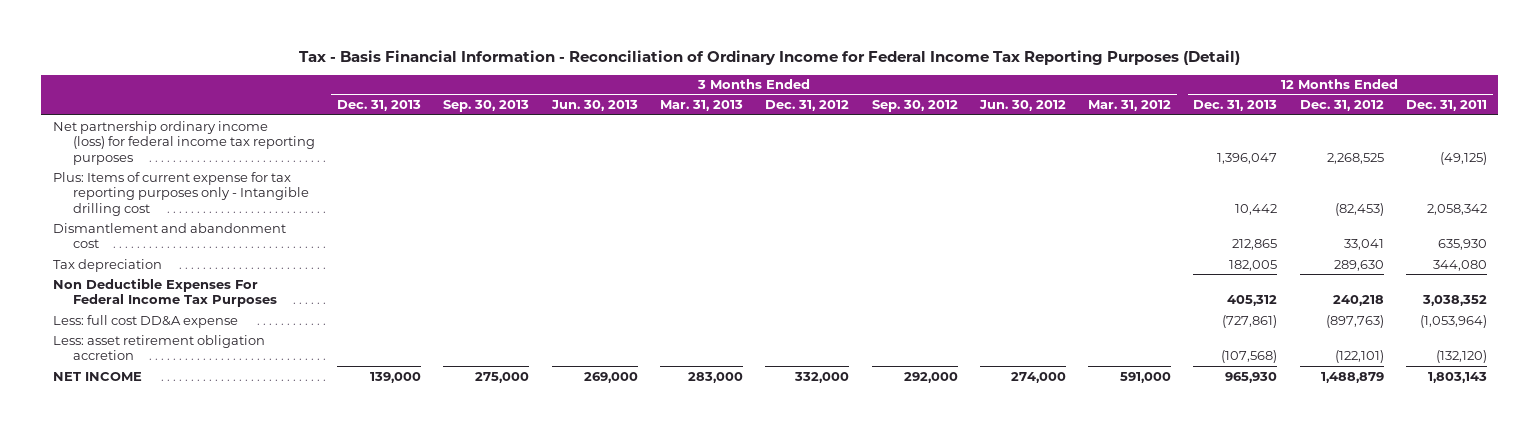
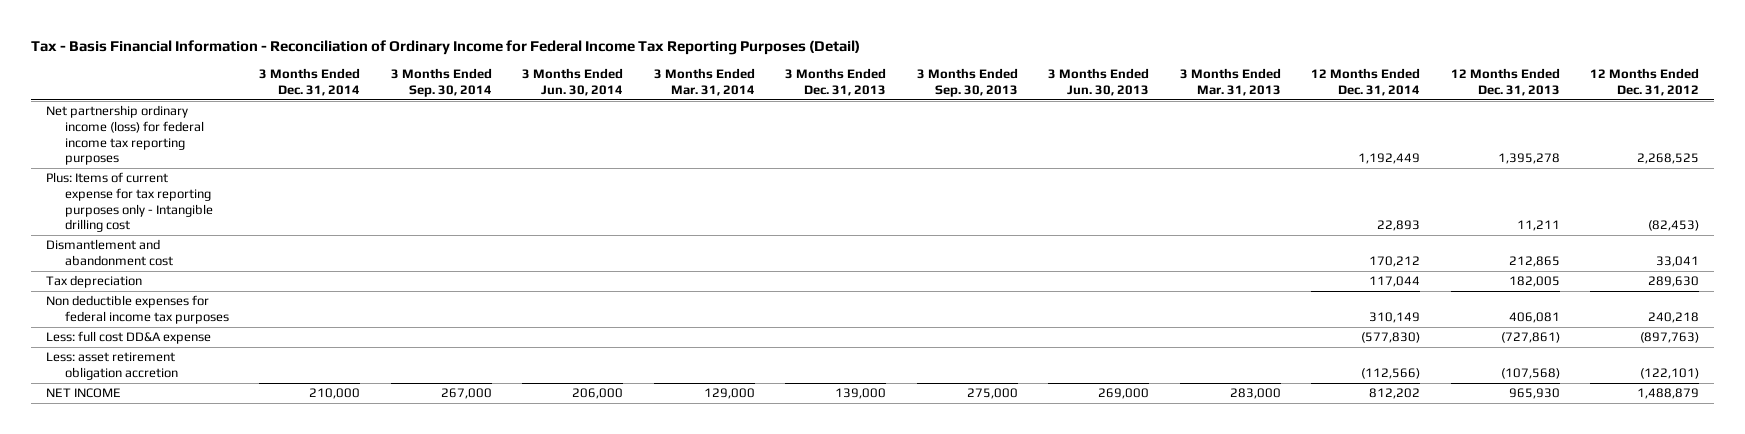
[765,100,850,112] Dec. 31, 2012 -> none
[871,100,958,113] Sep. 30, 2012 -> none
[978,100,1066,112] Jun. 30, 2012 -> none
[1088,100,1172,112] Mar. 31, 2012 -> none
[1406,100,1488,112] Dec. 31, 2011 -> none
none -> [259,67,361,96] 3 Months Ended Dec. 31, 2014
none -> [390,67,492,97] 3 Months Ended Sep. 30, 2014
none -> [522,67,624,96] 3 Months Ended Jun. 30, 2014
none -> [653,67,755,96] 3 Months Ended Mar. 31, 2014
none -> [1311,67,1421,96] 12 Months Ended Dec. 31, 2014
[1217,153,1278,165] 1,396,047 -> [1497,153,1560,165] 1,395,278
[1235,204,1278,216] 10,442 -> [1516,220,1560,232] 11,211
[52,277,277,308] Non Deductible Expenses For Federal Income Tax Purposes -> [46,295,229,324] Non deductible expenses for federal income tax purposes
[1227,295,1278,307] 405,312 -> [1508,311,1560,323] 406,081

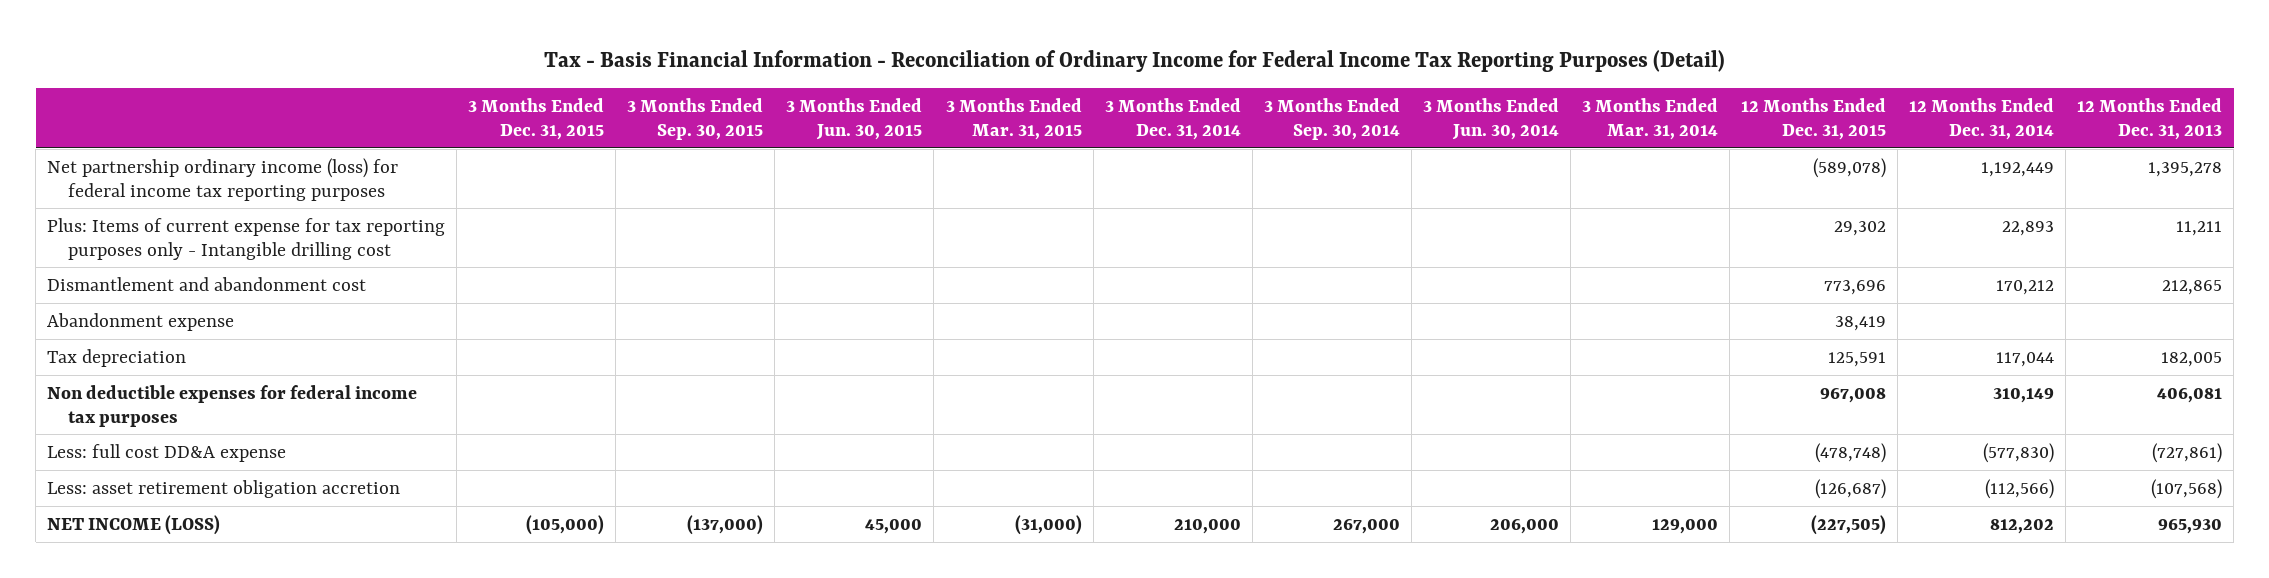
[785,67,887,96] 3 Months Ended Dec. 31, 2013 -> none
[916,67,1018,97] 3 Months Ended Sep. 30, 2013 -> none
[1048,67,1150,96] 3 Months Ended Jun. 30, 2013 -> none
[1179,67,1281,96] 3 Months Ended Mar. 31, 2013 -> none
[1590,67,1700,96] 12 Months Ended Dec. 31, 2012 -> none
none -> [468,97,605,140] 3 Months Ended Dec. 31, 2015
none -> [627,97,764,140] 3 Months Ended Sep. 30, 2015
none -> [786,97,923,140] 3 Months Ended Jun. 30, 2015
none -> [945,97,1082,140] 3 Months Ended Mar. 31, 2015
none -> [1740,97,1886,140] 12 Months Ended Dec. 31, 2015
none -> [47,312,235,331] Abandonment expense
[46,388,122,399] NET INCOME -> [47,514,221,535] NET INCOME (LOSS)

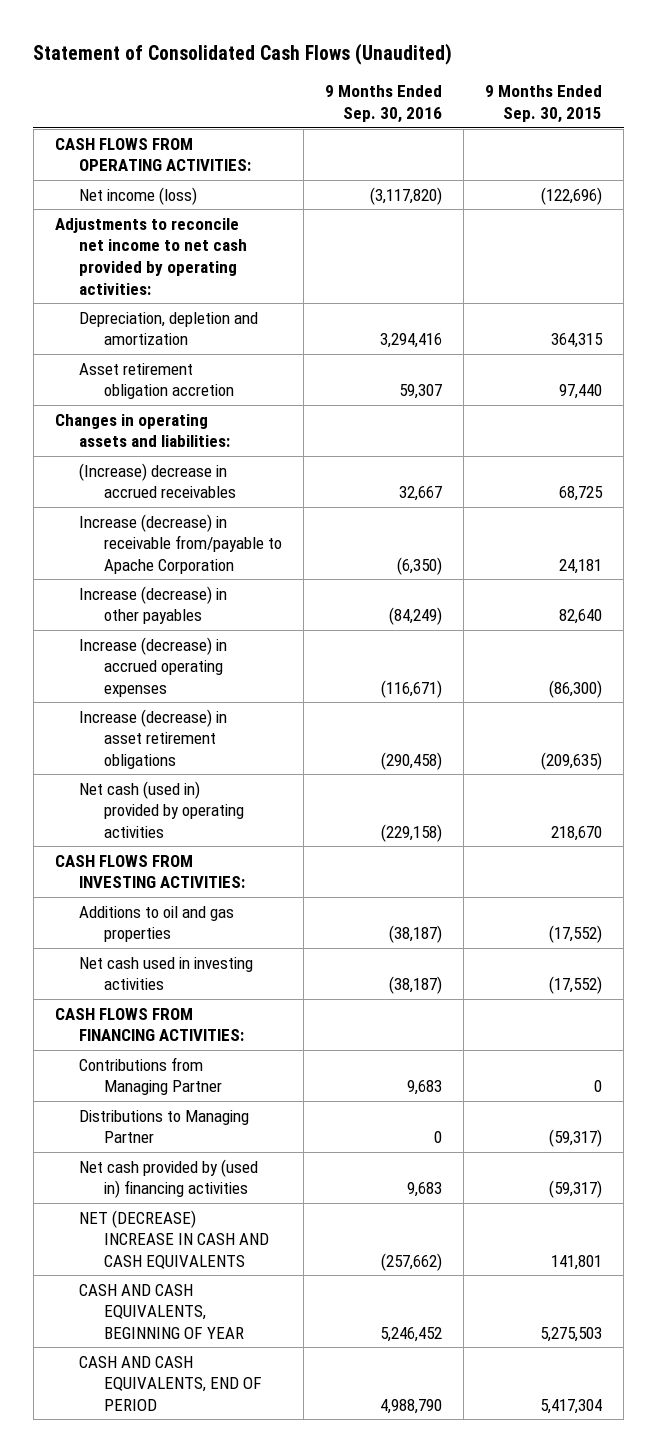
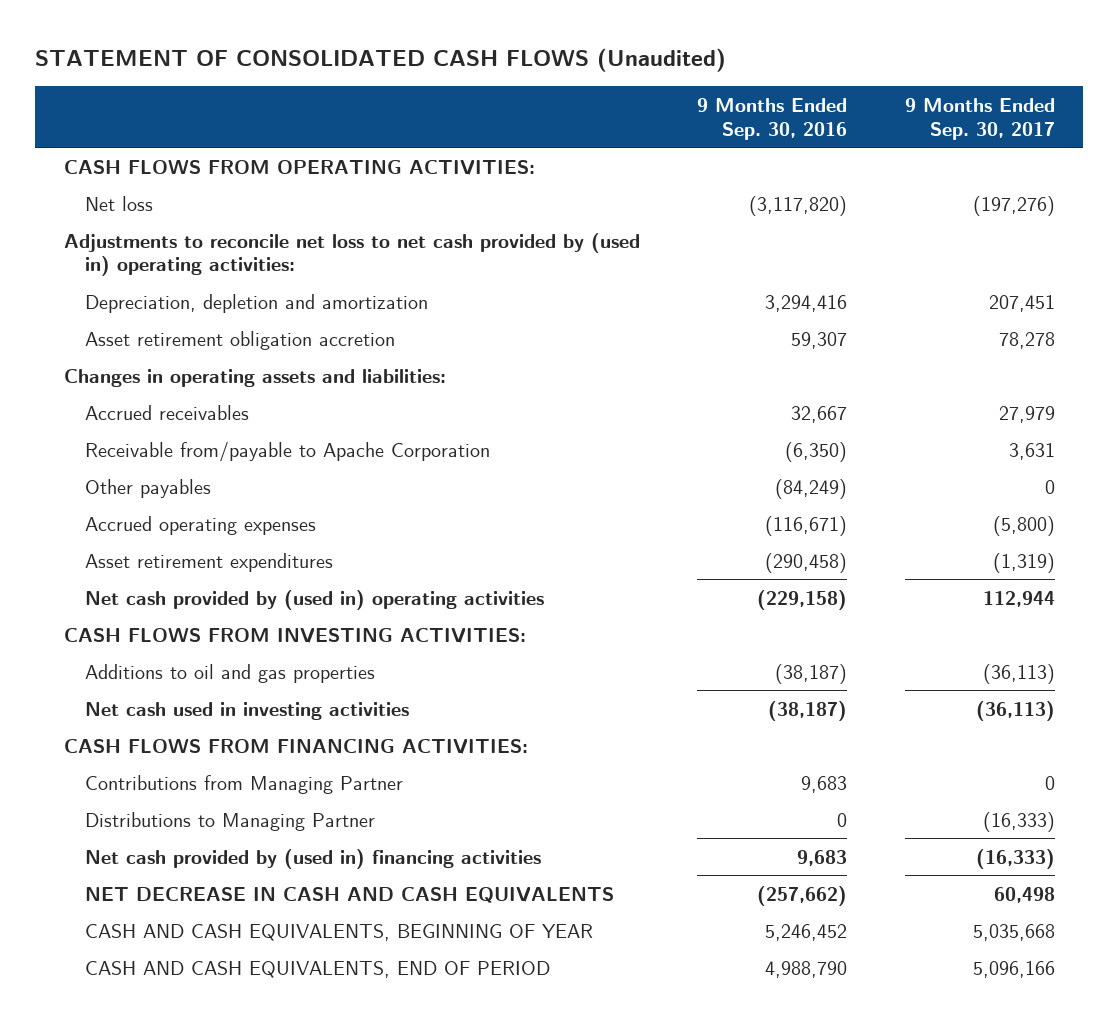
[33,42,453,65] Statement of Consolidated Cash Flows (Unaudited) -> [34,48,726,73] STATEMENT OF CONSOLIDATED CASH FLOWS (Unaudited)
[485,85,603,124] 9 Months Ended Sep. 30, 2015 -> none
none -> [904,97,1055,140] 9 Months Ended Sep. 30, 2017
[79,186,198,205] Net income (loss) -> [85,195,154,211] Net loss
[54,217,248,295] Adjustments to reconcile net income to net cash provided by operating activities: -> [63,232,640,277] Adjustments to reconcile net loss to net cash provided by (used in) operating activities:
[79,462,236,499] (Increase) decrease in accrued receivables -> [85,404,250,420] Accrued receivables
[79,513,282,575] Increase (decrease) in receivable from/payable to Apache Corporation -> [85,441,491,462] Receivable from/payable to Apache Corporation
[79,585,228,625] Increase (decrease) in other payables -> [85,478,212,498] Other payables
[79,636,228,698] Increase (decrease) in accrued operating expenses -> [85,515,317,535] Accrued operating expenses
[79,708,228,770] Increase (decrease) in asset retirement obligations -> [85,552,334,572] Asset retirement expenditures
[79,780,244,839] Net cash (used in) provided by operating activities -> [85,589,545,610] Net cash provided by (used in) operating activities
[79,1209,269,1270] NET (DECREASE) INCREASE IN CASH AND CASH EQUIVALENTS -> [85,886,615,903] NET DECREASE IN CASH AND CASH EQUIVALENTS

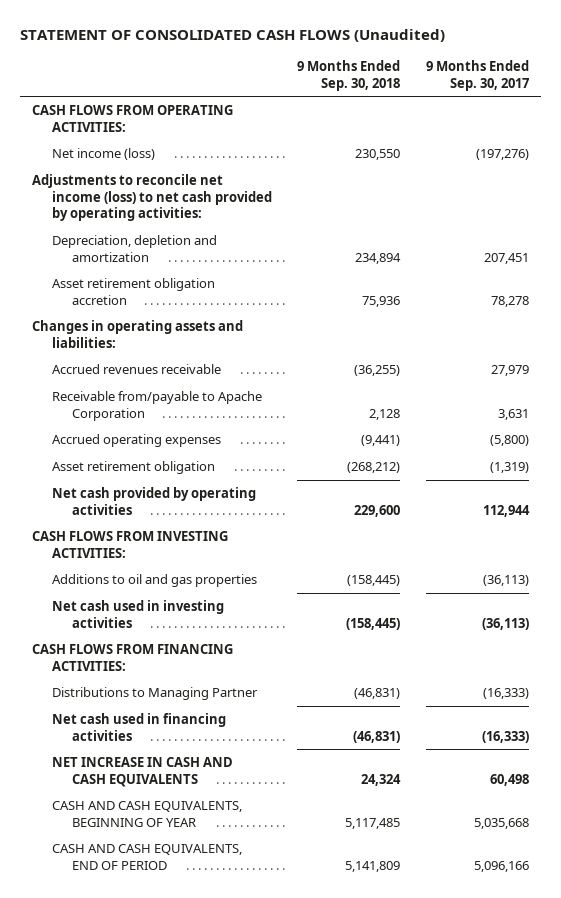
[697,97,848,140] 9 Months Ended Sep. 30, 2016 -> none
none -> [297,60,401,91] 9 Months Ended Sep. 30, 2018
[85,195,154,211] Net loss -> [52,148,156,161] Net income (loss)
[63,232,640,277] Adjustments to reconcile net loss to net cash provided by (used in) operating activities: -> [32,174,273,222] Adjustments to reconcile net income (loss) to net cash provided by operating activities:
[85,404,250,420] Accrued receivables -> [52,364,222,375] Accrued revenues receivable
[85,478,212,498] Other payables -> none
[85,552,334,572] Asset retirement expenditures -> [52,461,216,475] Asset retirement obligation
[85,589,545,610] Net cash provided by (used in) operating activities -> [52,487,257,515] Net cash provided by operating activities
[85,774,404,794] Contributions from Managing Partner -> none
[85,848,542,869] Net cash provided by (used in) financing activities -> [52,713,227,741] Net cash used in financing activities
[85,886,615,903] NET DECREASE IN CASH AND CASH EQUIVALENTS -> [52,757,234,787] NET INCREASE IN CASH AND CASH EQUIVALENTS

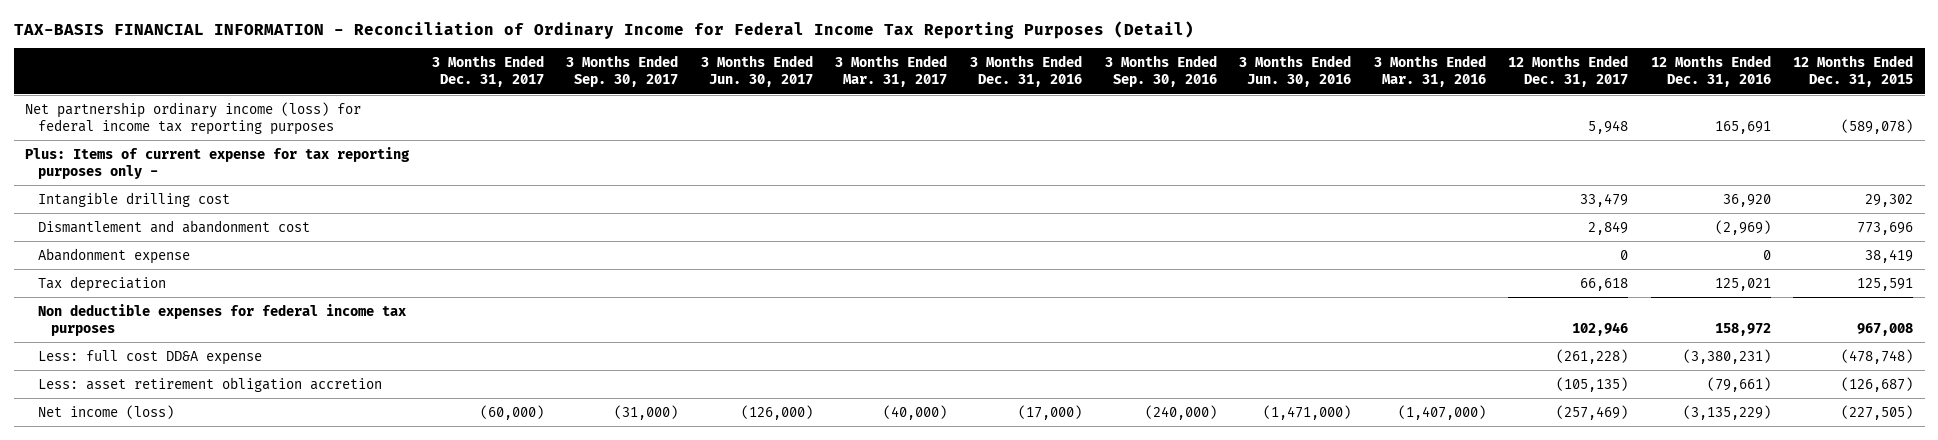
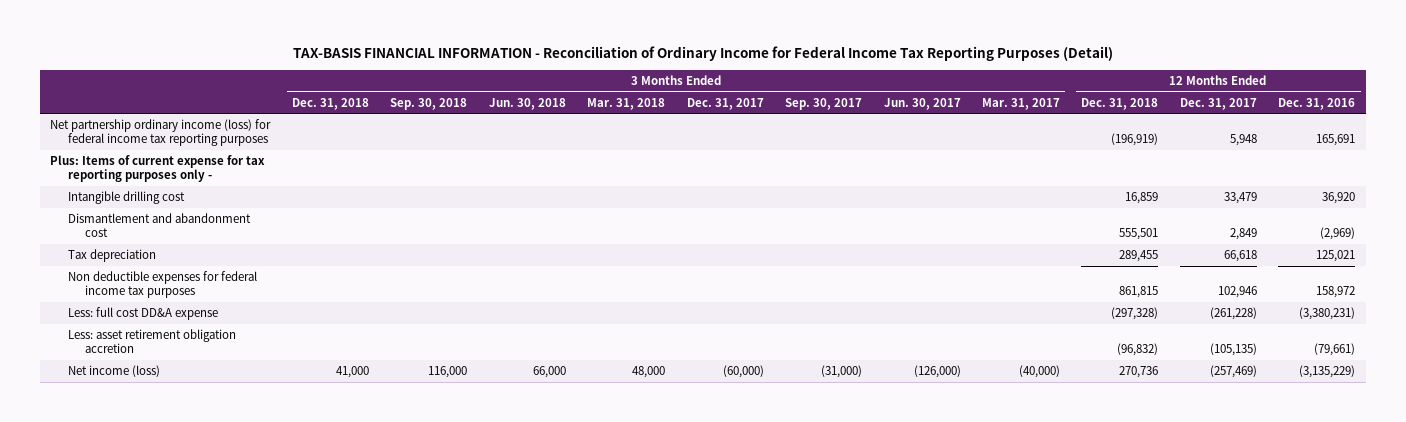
[969,54,1082,88] 3 Months Ended Dec. 31, 2016 -> none
[1104,54,1217,88] 3 Months Ended Sep. 30, 2016 -> none
[1239,54,1352,88] 3 Months Ended Jun. 30, 2016 -> none
[1373,54,1486,88] 3 Months Ended Mar. 31, 2016 -> none
[1793,54,1914,88] 12 Months Ended Dec. 31, 2015 -> none
none -> [291,97,369,110] Dec. 31, 2018
none -> [390,97,468,110] Sep. 30, 2018
none -> [488,97,566,110] Jun. 30, 2018
none -> [587,97,666,110] Mar. 31, 2018
none -> [1081,97,1159,110] Dec. 31, 2018
[38,247,191,264] Abandonment expense -> none

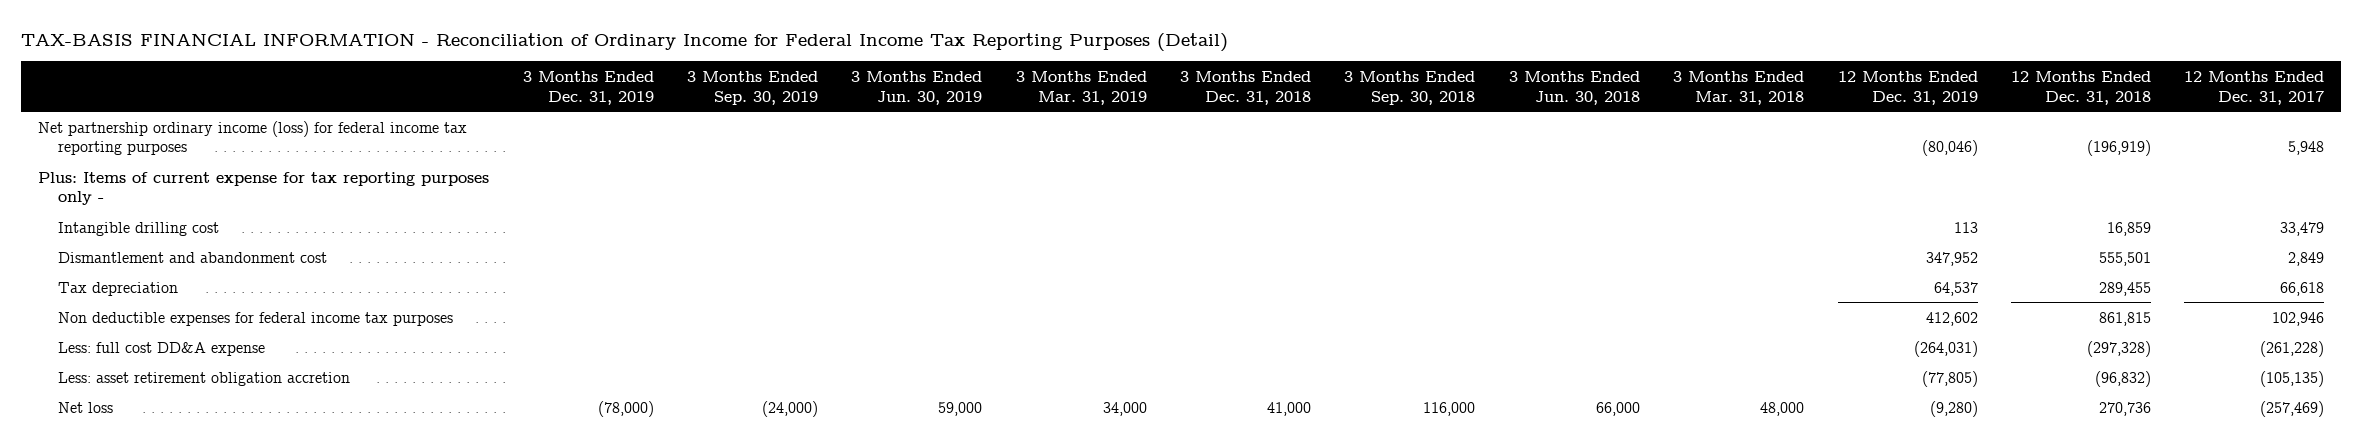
[686,97,764,110] Dec. 31, 2017 -> none
[785,97,863,110] Sep. 30, 2017 -> none
[883,97,961,110] Jun. 30, 2017 -> none
[982,97,1061,110] Mar. 31, 2017 -> none
[1278,97,1356,110] Dec. 31, 2016 -> none
none -> [522,70,654,105] 3 Months Ended Dec. 31, 2019
none -> [686,70,818,105] 3 Months Ended Sep. 30, 2019
none -> [851,70,983,105] 3 Months Ended Jun. 30, 2019
none -> [1015,70,1147,105] 3 Months Ended Mar. 31, 2019
none -> [1837,70,1978,105] 12 Months Ended Dec. 31, 2019
[67,365,160,378] Net income (loss) -> [57,401,113,413] Net loss

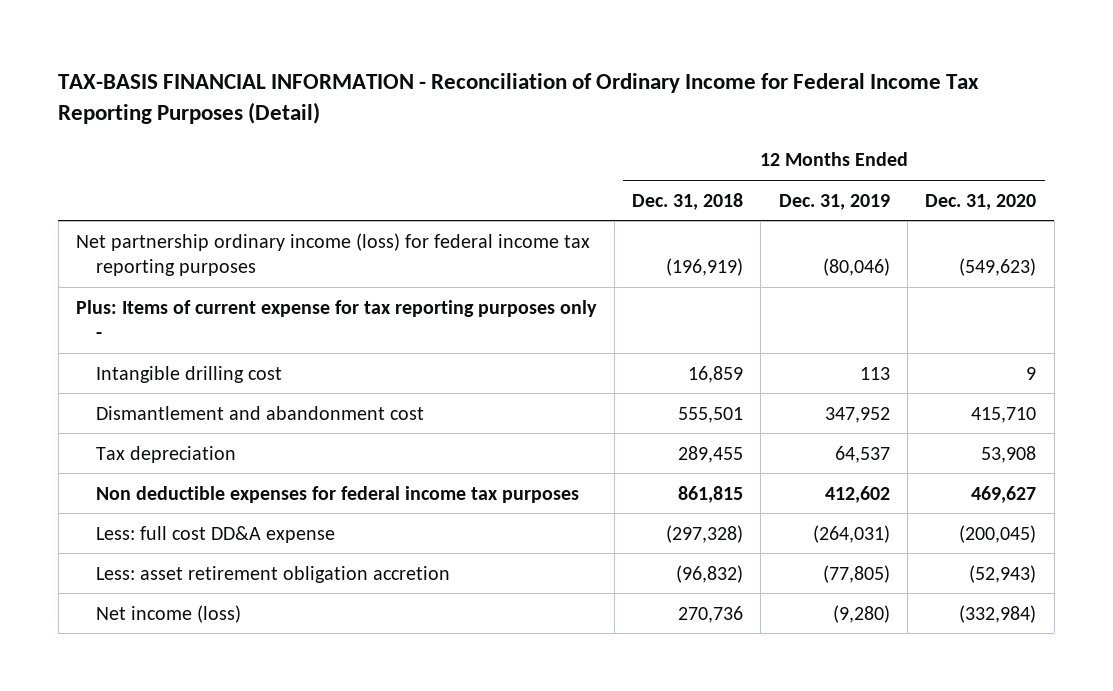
[522,70,654,105] 3 Months Ended Dec. 31, 2019 -> none
[686,70,818,105] 3 Months Ended Sep. 30, 2019 -> none
[851,70,983,105] 3 Months Ended Jun. 30, 2019 -> none
[1015,70,1147,105] 3 Months Ended Mar. 31, 2019 -> none
[1180,70,1312,105] 3 Months Ended Dec. 31, 2018 -> none
[1344,70,1476,105] 3 Months Ended Sep. 30, 2018 -> none
[1508,70,1640,105] 3 Months Ended Jun. 30, 2018 -> none
[1673,70,1805,105] 3 Months Ended Mar. 31, 2018 -> none
[2184,70,2325,105] 12 Months Ended Dec. 31, 2017 -> none
none -> [925,193,1037,210] Dec. 31, 2020
[57,401,113,413] Net loss -> [96,604,242,623] Net income (loss)

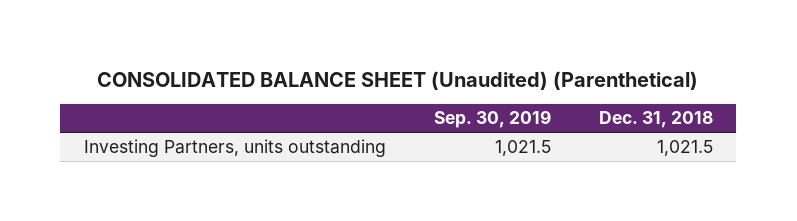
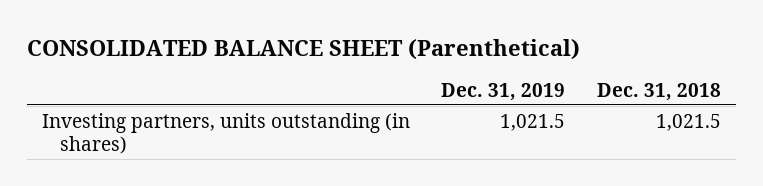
[97,70,699,90] CONSOLIDATED BALANCE SHEET (Unaudited) (Parenthetical) -> [26,39,580,61] CONSOLIDATED BALANCE SHEET (Parenthetical)
[433,110,551,129] Sep. 30, 2019 -> none
none -> [441,83,566,102] Dec. 31, 2019
[83,139,386,158] Investing Partners, units outstanding -> [42,112,411,155] Investing partners, units outstanding (in shares)

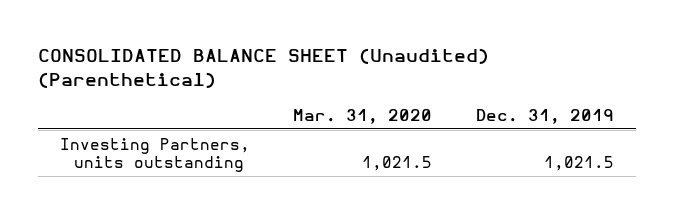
[26,39,580,61] CONSOLIDATED BALANCE SHEET (Parenthetical) -> [37,47,489,88] CONSOLIDATED BALANCE SHEET (Unaudited) (Parenthetical)
[596,83,721,102] Dec. 31, 2018 -> none
none -> [293,108,433,124] Mar. 31, 2020
[42,112,411,155] Investing partners, units outstanding (in shares) -> [59,137,250,172] Investing Partners, units outstanding

